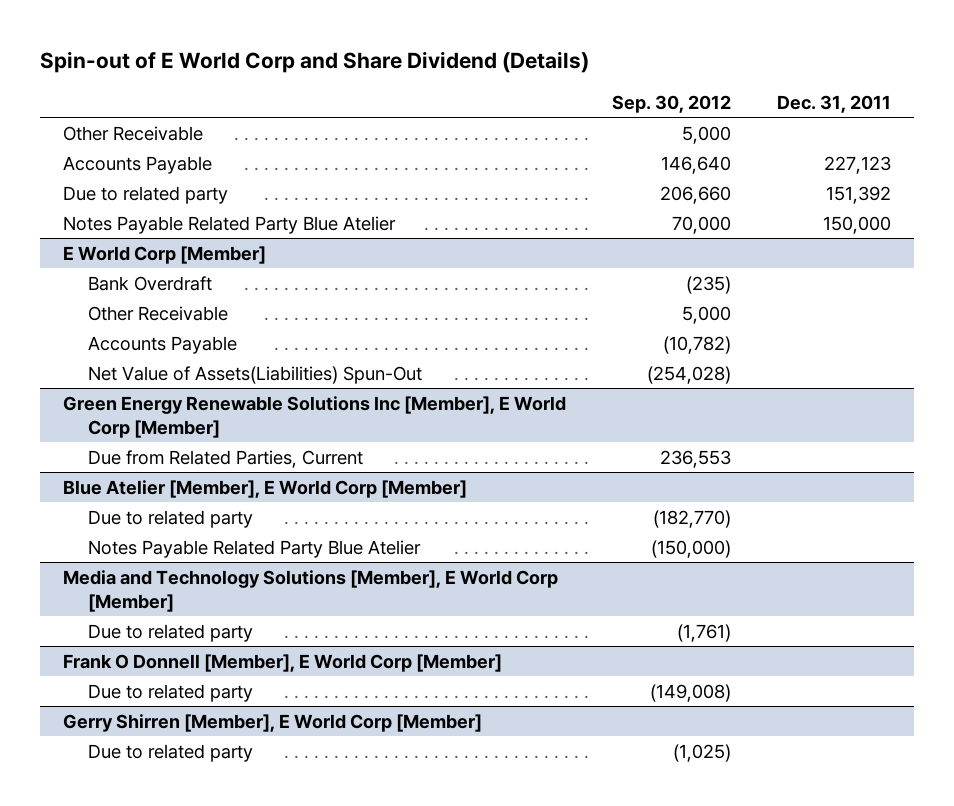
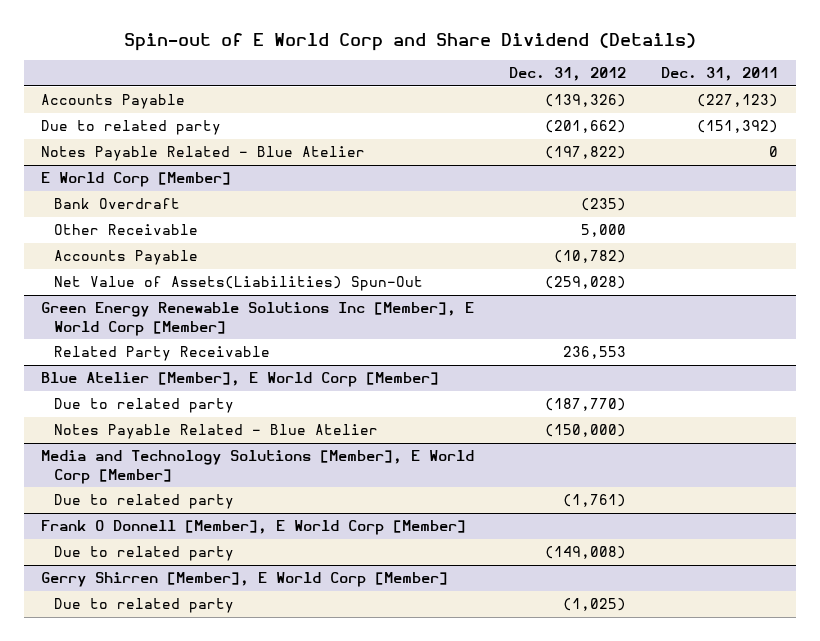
[611,94,731,113] Sep. 30, 2012 -> none
none -> [509,67,627,82] Dec. 31, 2012
[62,125,203,141] Other Receivable -> none
[824,155,892,174] 227,123 -> [697,94,779,108] (227,123)
[826,185,892,204] 151,392 -> [697,120,779,134] (151,392)
[62,215,396,234] Notes Payable Related Party Blue Atelier -> [41,146,366,162] Notes Payable Related - Blue Atelier
[823,215,892,234] 150,000 -> [769,146,779,158] 0
[87,449,363,468] Due from Related Parties, Current -> [53,346,270,362] Related Party Receivable
[87,539,421,558] Notes Payable Related Party Blue Atelier -> [53,424,378,440] Notes Payable Related - Blue Atelier

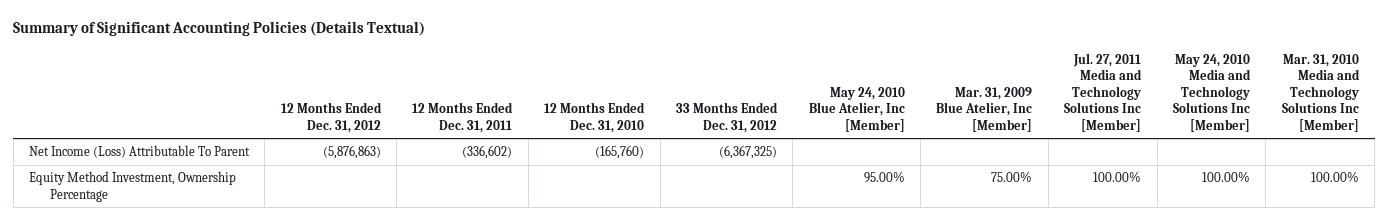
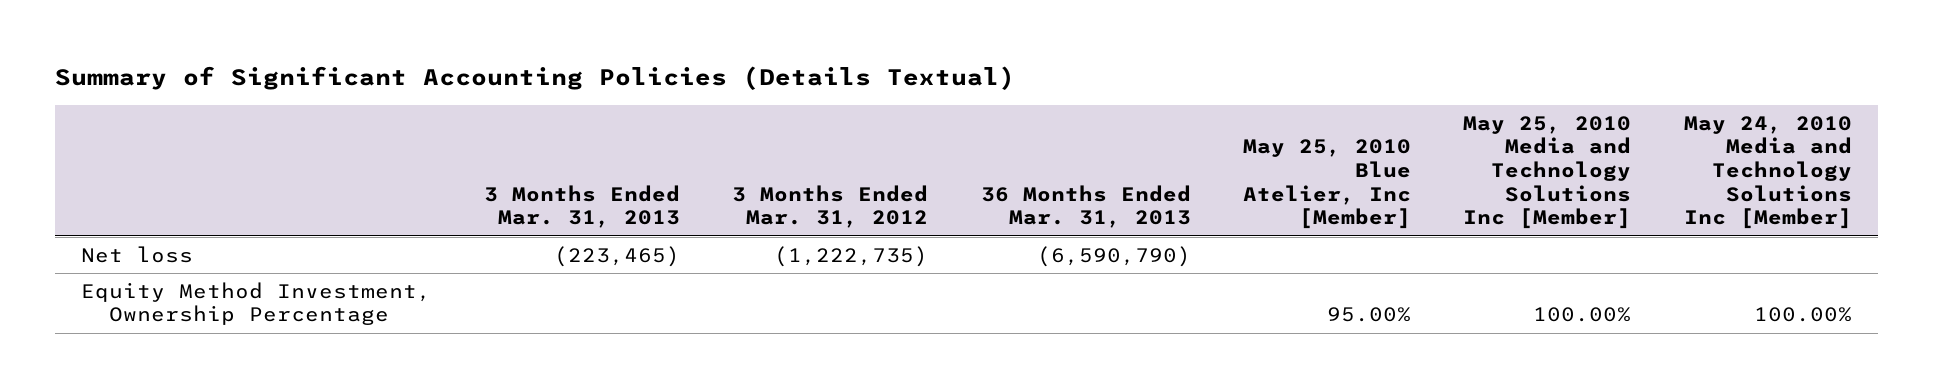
[280,102,382,133] 12 Months Ended Dec. 31, 2012 -> none
[412,102,514,133] 12 Months Ended Dec. 31, 2011 -> none
[544,102,646,133] 12 Months Ended Dec. 31, 2010 -> none
[675,102,778,133] 33 Months Ended Dec. 31, 2012 -> none
[808,86,905,132] May 24, 2010 Blue Atelier, Inc [Member] -> none
[936,86,1033,132] Mar. 31, 2009 Blue Atelier, Inc [Member] -> none
[1064,52,1143,132] Jul. 27, 2011 Media and Technology Solutions Inc [Member] -> none
[1281,53,1360,132] Mar. 31, 2010 Media and Technology Solutions Inc [Member] -> none
none -> [483,184,680,229] 3 Months Ended Mar. 31, 2013
none -> [732,184,929,229] 3 Months Ended Mar. 31, 2012
none -> [980,184,1191,229] 36 Months Ended Mar. 31, 2013
none -> [1243,139,1412,230] May 25, 2010 Blue Atelier, Inc [Member]
none -> [1463,115,1632,230] May 25, 2010 Media and Technology Solutions Inc [Member]
[28,145,250,159] Net Income (Loss) Attributable To Parent -> [81,245,194,263] Net loss

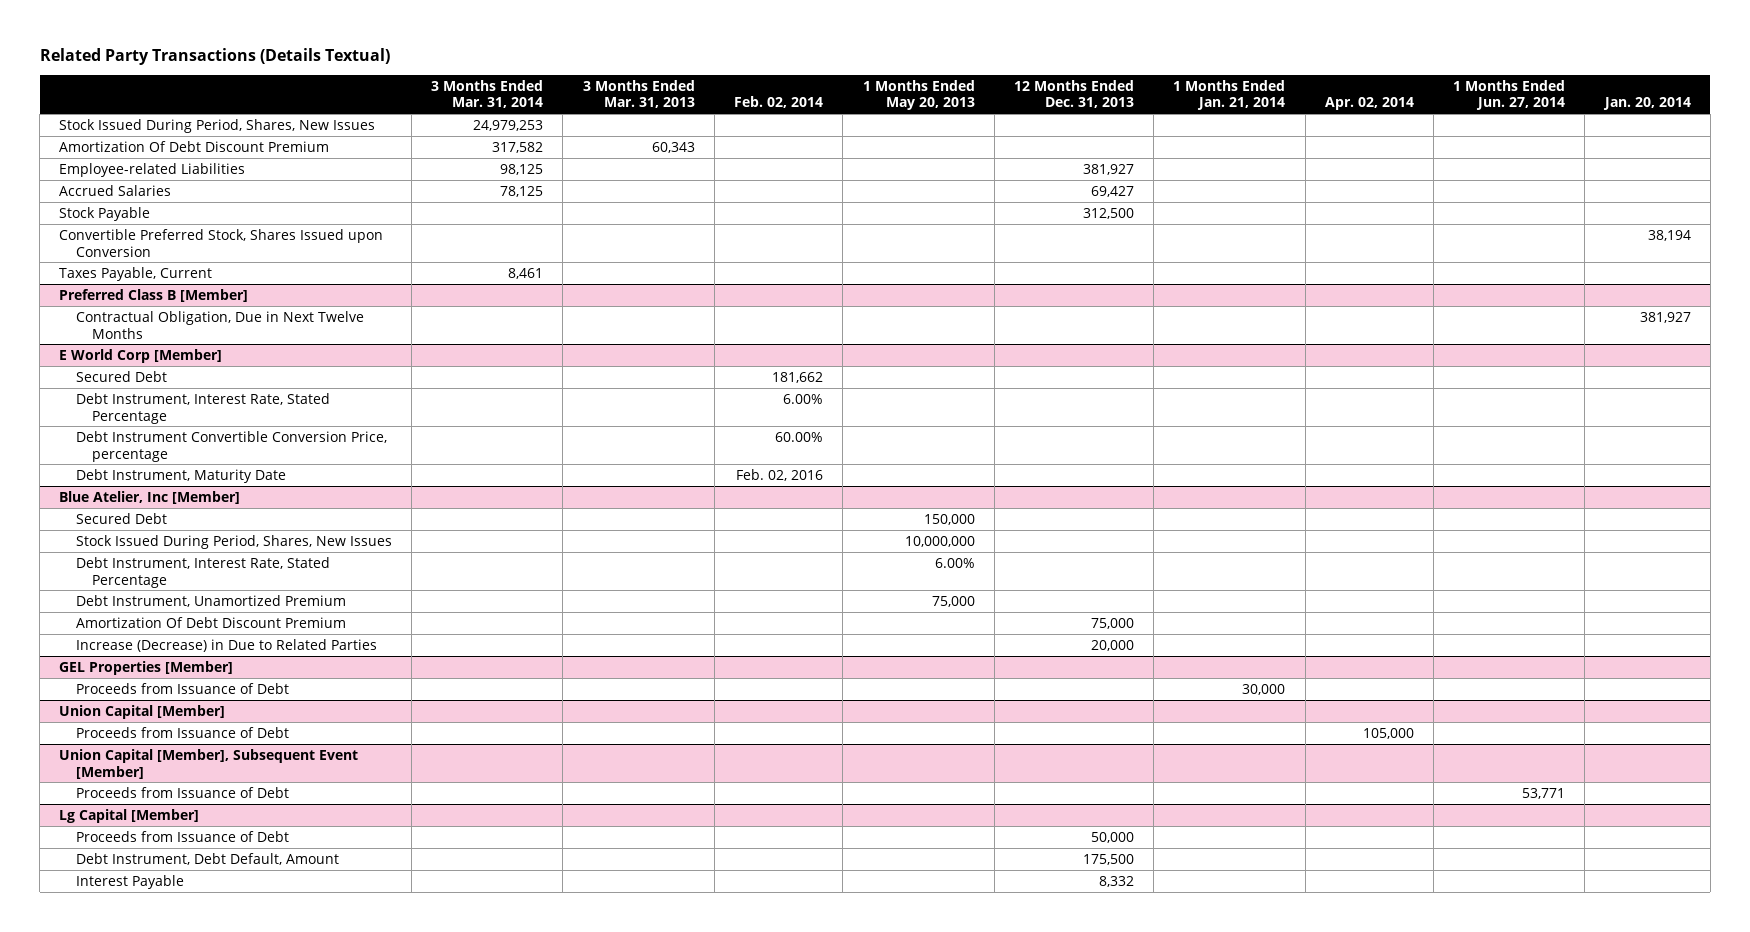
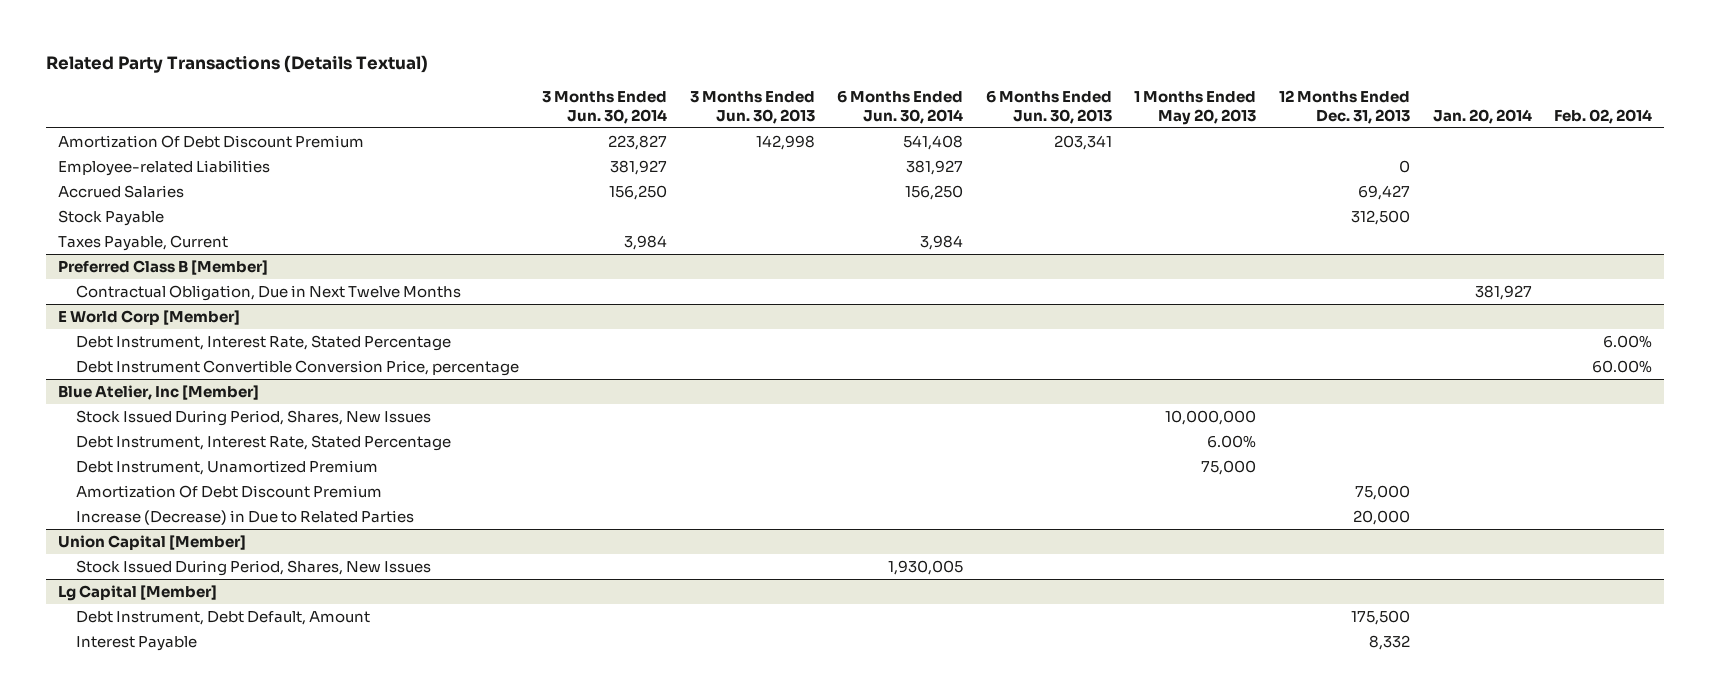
[431,79,544,109] 3 Months Ended Mar. 31, 2014 -> none
[582,79,695,109] 3 Months Ended Mar. 31, 2013 -> none
[1173,79,1286,111] 1 Months Ended Jan. 21, 2014 -> none
[1324,97,1414,111] Apr. 02, 2014 -> none
[1453,79,1566,111] 1 Months Ended Jun. 27, 2014 -> none
none -> [541,90,667,124] 3 Months Ended Jun. 30, 2014
none -> [689,90,815,124] 3 Months Ended Jun. 30, 2013
none -> [837,89,964,124] 6 Months Ended Jun. 30, 2014
none -> [985,89,1112,124] 6 Months Ended Jun. 30, 2013
[59,118,376,133] Stock Issued During Period, Shares, New Issues -> none
[1082,163,1134,175] 381,927 -> [1399,159,1411,173] 0
[59,228,384,257] Convertible Preferred Stock, Shares Issued upon Conversion -> none
[75,370,167,382] Secured Debt -> none
[75,468,286,483] Debt Instrument, Maturity Date -> none
[75,512,167,524] Secured Debt -> none
[59,660,234,675] GEL Properties [Member] -> none
[75,682,289,694] Proceeds from Issuance of Debt -> none
[75,726,289,738] Proceeds from Issuance of Debt -> none
[59,748,359,779] Union Capital [Member], Subsequent Event [Member] -> none
[75,786,289,798] Proceeds from Issuance of Debt -> none
none -> [76,559,432,576] Stock Issued During Period, Shares, New Issues
[75,830,289,842] Proceeds from Issuance of Debt -> none

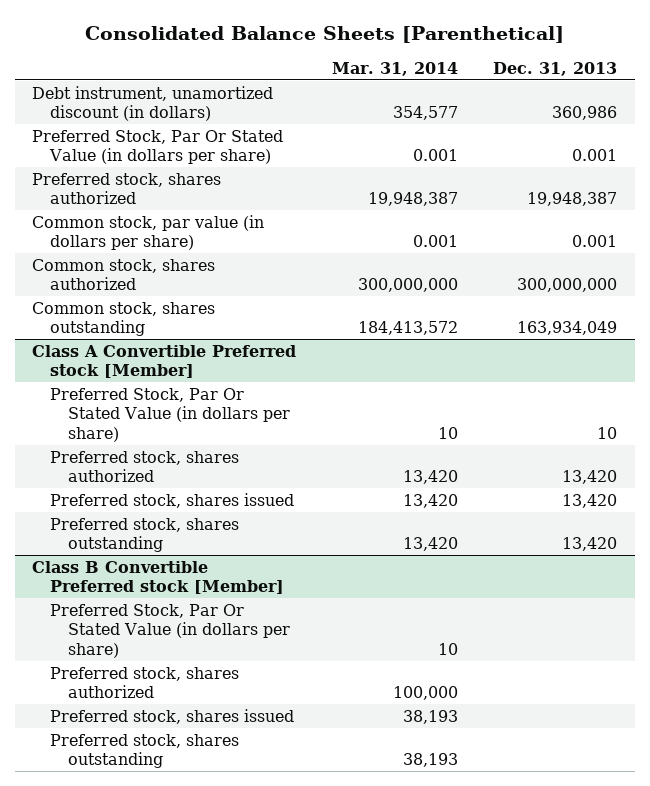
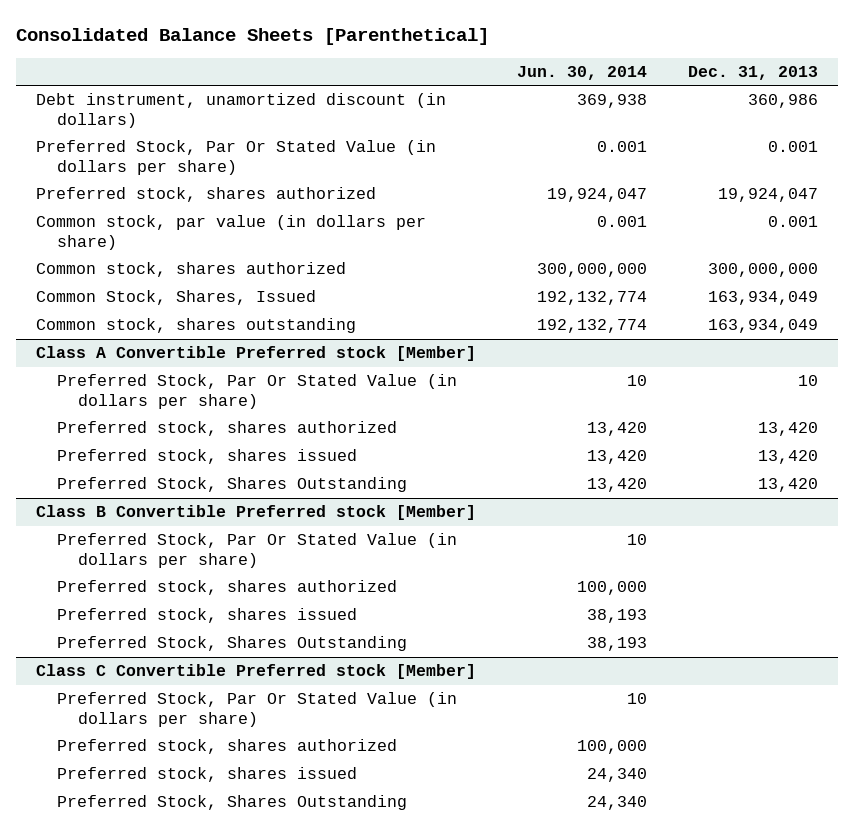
[331,61,458,76] Mar. 31, 2014 -> none
none -> [517,66,648,81] Jun. 30, 2014
[527,192,618,207] 19,948,387 -> [717,188,818,203] 19,924,047
none -> [36,290,317,306] Common Stock, Shares, Issued
[50,517,240,553] Preferred stock, shares outstanding -> [57,477,408,493] Preferred Stock, Shares Outstanding
[50,733,240,769] Preferred stock, shares outstanding -> [57,636,408,652] Preferred Stock, Shares Outstanding
none -> [36,664,477,680] Class C Convertible Preferred stock [Member]
none -> [57,692,458,727] Preferred Stock, Par Or Stated Value (in dollars per share)
none -> [57,739,398,755] Preferred stock, shares authorized
none -> [57,767,358,783] Preferred stock, shares issued
none -> [57,795,408,811] Preferred Stock, Shares Outstanding

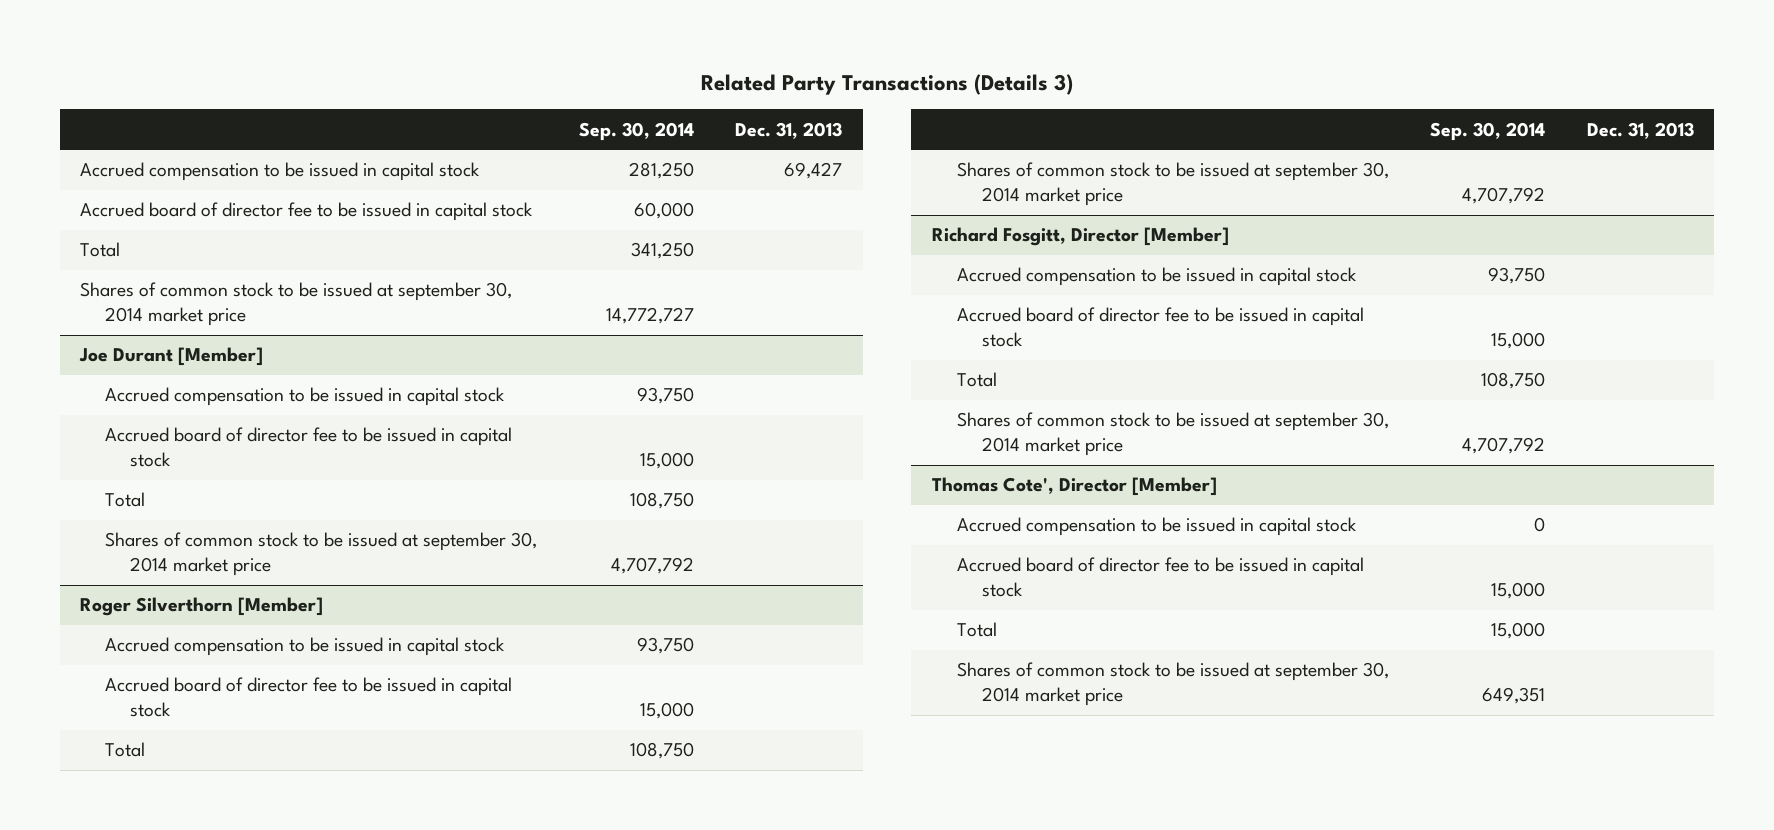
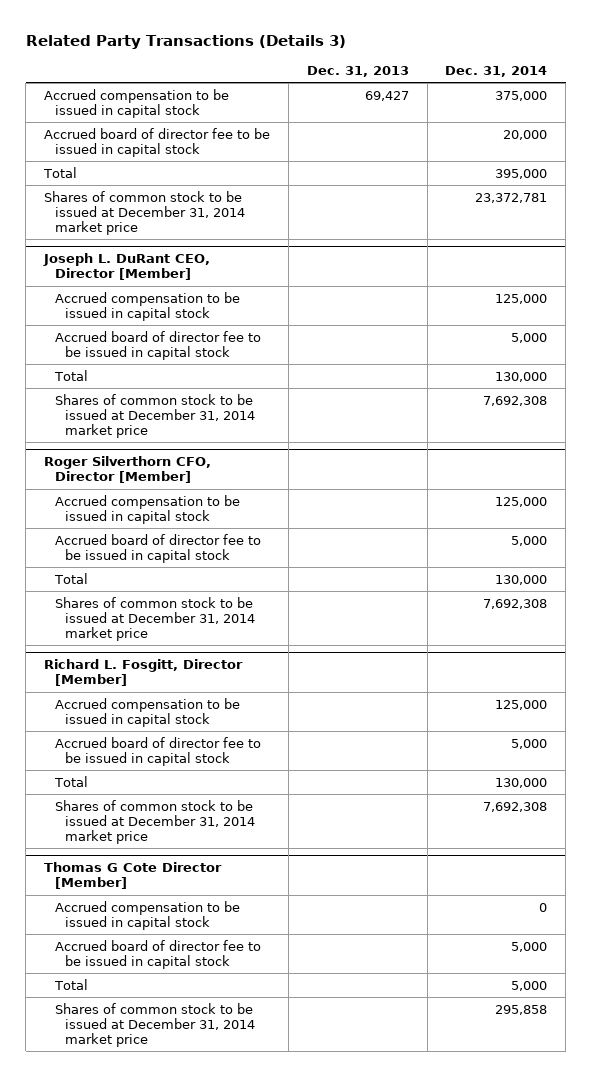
[578,121,694,141] Sep. 30, 2014 -> none
none -> [445,65,548,77] Dec. 31, 2014
[79,347,264,367] Joe Durant [Member] -> none
[105,387,506,407] Accrued compensation to be issued in capital stock -> none
[105,427,513,468] Accrued board of director fee to be issued in capital stock -> none
[105,492,146,508] Total -> none
[105,532,538,577] Shares of common stock to be issued at september 30, 2014 market price -> none
[80,597,324,617] Roger Silverthorn [Member] -> none
[105,637,506,657] Accrued compensation to be issued in capital stock -> none
[105,677,513,718] Accrued board of director fee to be issued in capital stock -> none
[105,742,146,758] Total -> none
[956,162,1389,207] Shares of common stock to be issued at september 30, 2014 market price -> none
[80,282,513,327] Shares of common stock to be issued at september 30, 2014 market price -> [44,190,245,235] Shares of common stock to be issued at December 31, 2014 market price
none -> [43,253,211,281] Joseph L. DuRant CEO, Director [Member]
none -> [54,291,240,321] Accrued compensation to be issued in capital stock
none -> [54,330,261,360] Accrued board of director fee to be issued in capital stock
none -> [53,369,88,381] Total
none -> [54,393,255,438] Shares of common stock to be issued at December 31, 2014 market price
none -> [44,456,212,484] Roger Silverthorn CFO, Director [Member]
none -> [54,494,240,524] Accrued compensation to be issued in capital stock
none -> [54,533,261,563] Accrued board of director fee to be issued in capital stock
none -> [53,572,88,584] Total
none -> [54,596,255,641] Shares of common stock to be issued at December 31, 2014 market price
[932,227,1230,247] Richard Fosgitt, Director [Member] -> [44,659,244,687] Richard L. Fosgitt, Director [Member]
[956,412,1389,457] Shares of common stock to be issued at september 30, 2014 market price -> [54,799,255,844] Shares of common stock to be issued at December 31, 2014 market price
[932,477,1218,497] Thomas Cote', Director [Member] -> [44,862,223,890] Thomas G Cote Director [Member]
[956,662,1389,707] Shares of common stock to be issued at september 30, 2014 market price -> [54,1002,255,1047] Shares of common stock to be issued at December 31, 2014 market price

